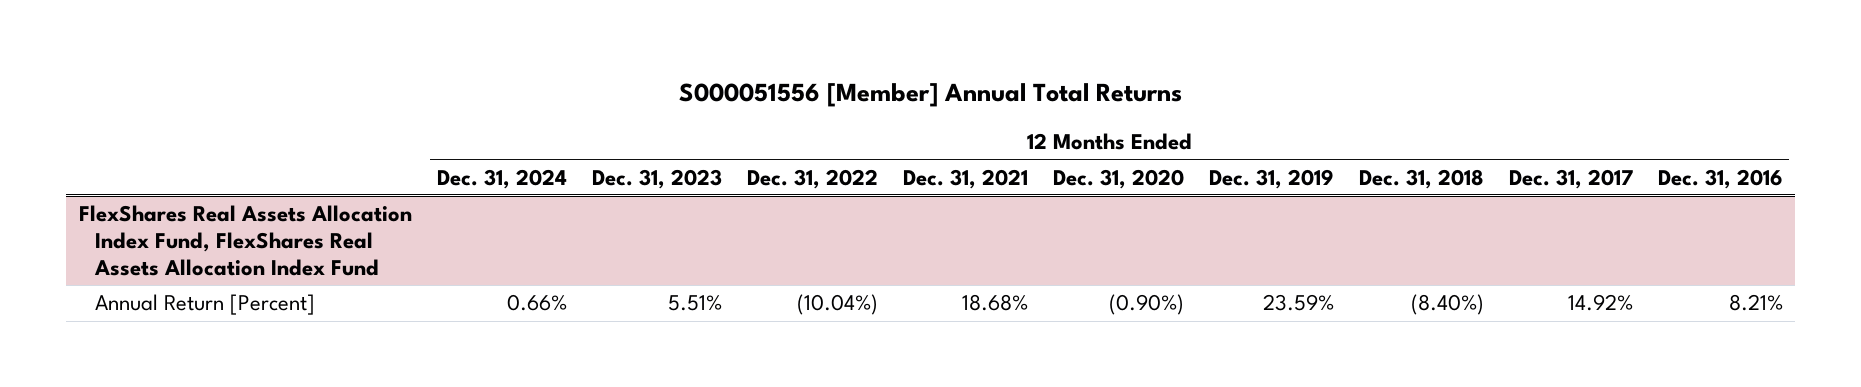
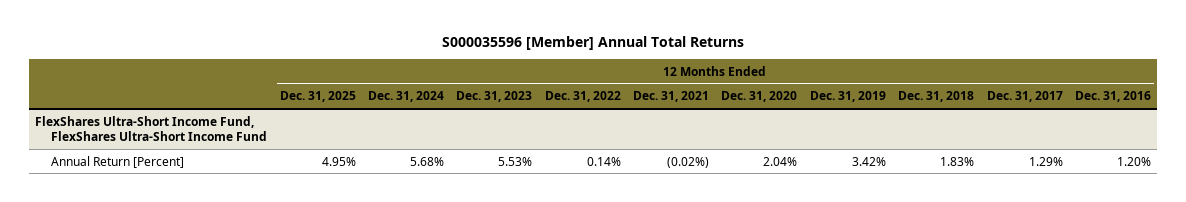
[678,83,1182,108] S000051556 [Member] Annual Total Returns -> [441,36,744,51] S000035596 [Member] Annual Total Returns
none -> [279,91,356,103] Dec. 31, 2025
[78,205,412,276] FlexShares Real Assets Allocation Index Fund, FlexShares Real Assets Allocation Index Fund -> none
none -> [34,115,268,142] FlexShares Ultra-Short Income Fund, FlexShares Ultra-Short Income Fund
[506,294,567,312] 0.66% -> [409,156,444,166] 5.68%
[667,295,722,312] 5.51% -> [498,156,533,166] 5.53%
[796,294,878,316] (10.04%) -> [586,156,621,166] 0.14%
[961,294,1028,312] 18.68% -> [667,156,710,168] (0.02%)
[1108,294,1184,316] (0.90%) -> [763,156,798,166] 2.04%
[1262,294,1334,312] 23.59% -> [851,156,886,166] 3.42%
[1410,294,1484,316] (8.40%) -> [940,156,975,166] 1.83%
[1567,294,1633,312] 14.92% -> [1028,156,1063,166] 1.29%
[1728,294,1783,312] 8.21% -> [1116,156,1151,166] 1.20%

